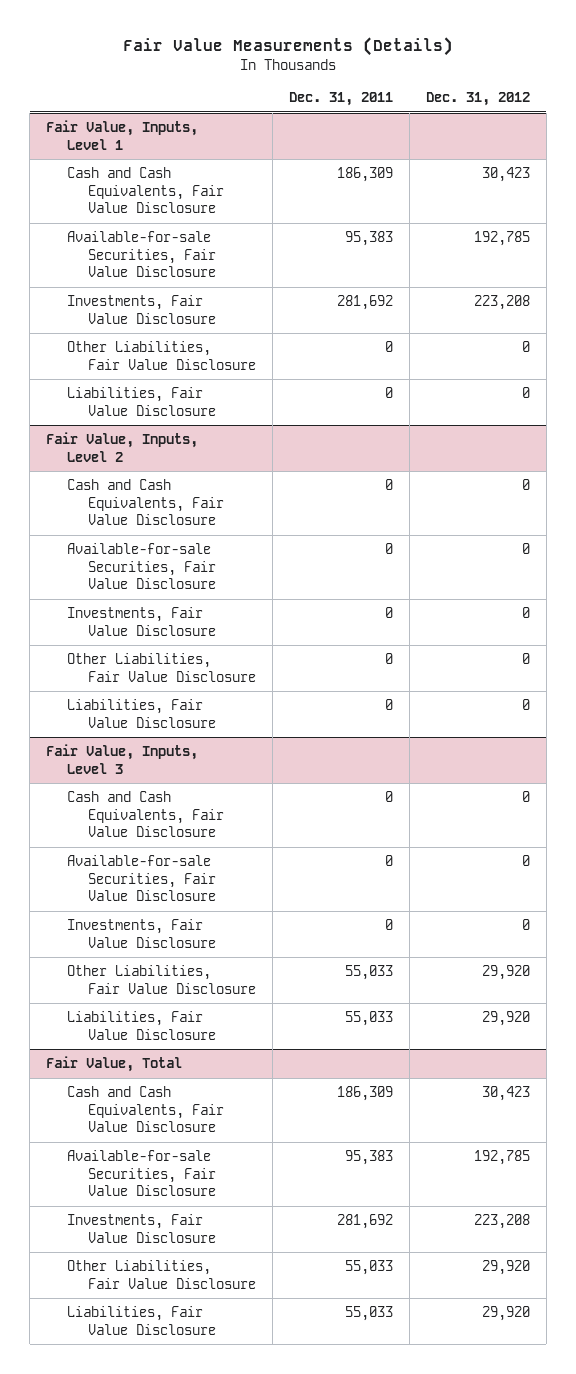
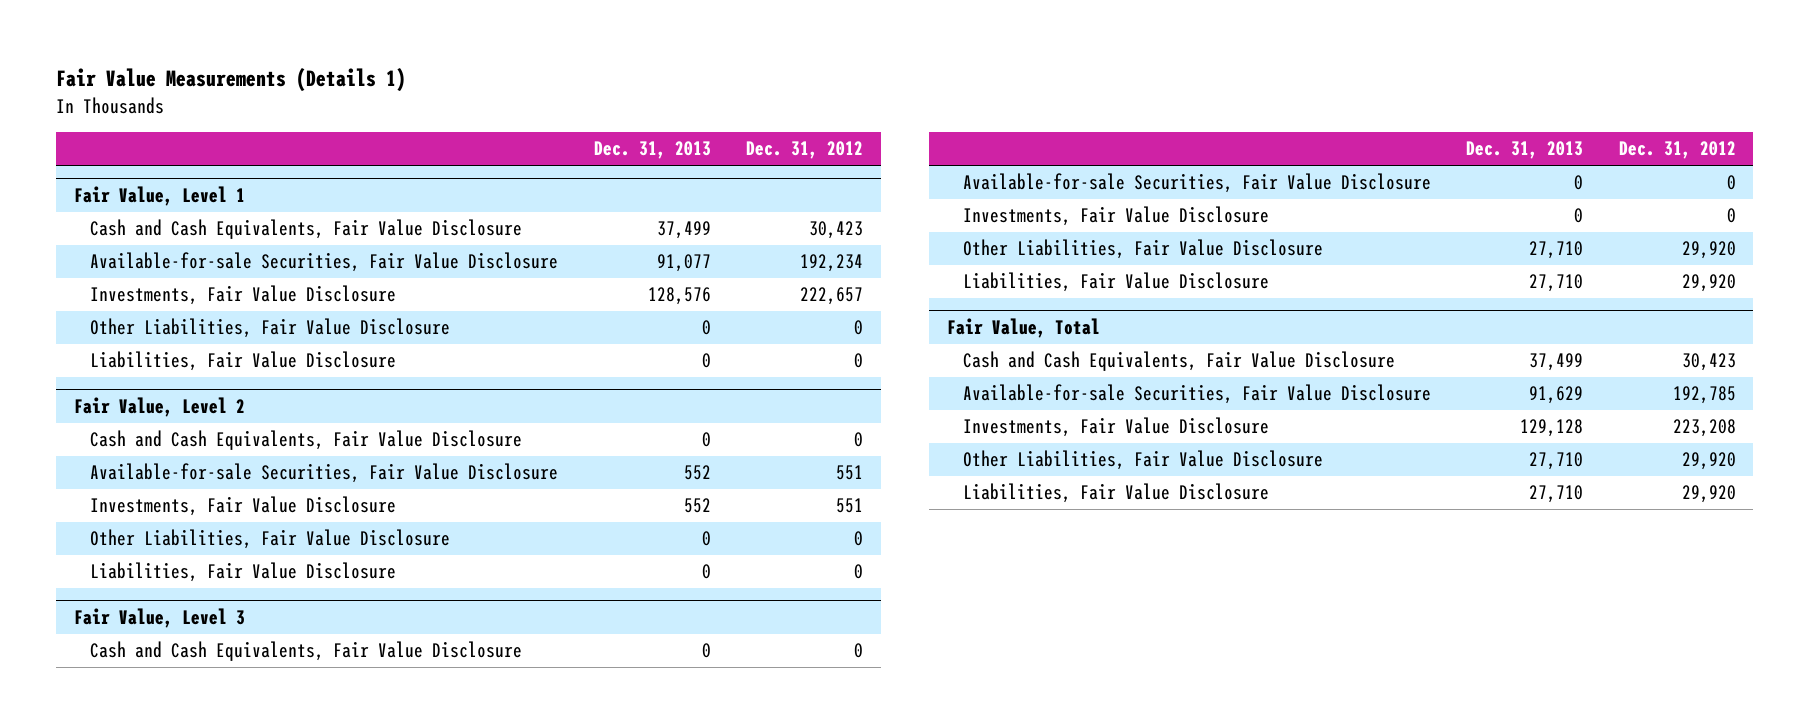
[122,37,453,57] Fair Value Measurements (Details) -> [56,68,407,93] Fair Value Measurements (Details 1)
[288,92,393,107] Dec. 31, 2011 -> none
none -> [593,141,711,160] Dec. 31, 2013
[46,120,199,150] Fair Value, Inputs, Level 1 -> [74,185,246,206] Fair Value, Level 1
[473,231,530,247] 192,785 -> [800,254,864,273] 192,234
[473,295,530,311] 223,208 -> [800,287,864,306] 222,657
[46,432,199,462] Fair Value, Inputs, Level 2 -> [74,396,246,417] Fair Value, Level 2
[521,543,530,555] 0 -> [836,465,864,481] 551
[521,607,530,619] 0 -> [836,498,864,514] 551
[46,744,199,774] Fair Value, Inputs, Level 3 -> [74,607,246,628] Fair Value, Level 3

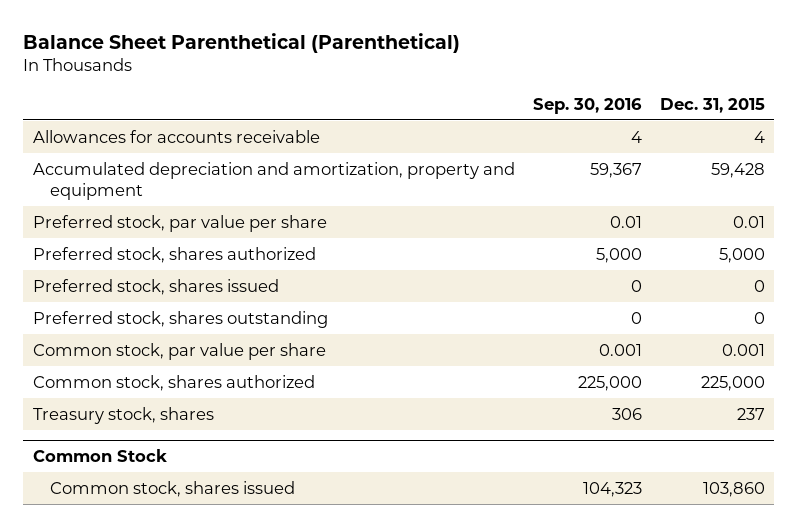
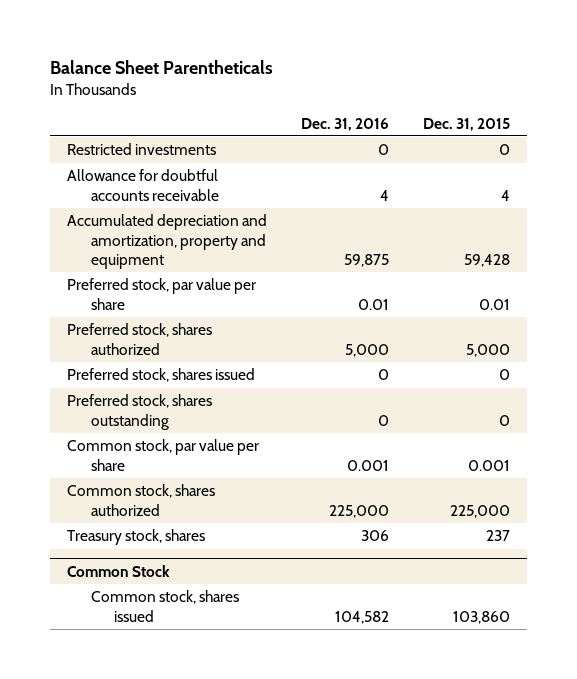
[23,33,461,54] Balance Sheet Parenthetical (Parenthetical) -> [49,59,273,74] Balance Sheet Parentheticals
[532,97,642,114] Sep. 30, 2016 -> none
none -> [301,117,390,131] Dec. 31, 2016
none -> [66,143,216,156] Restricted investments
[32,129,320,143] Allowances for accounts receivable -> [66,169,219,201] Allowance for doubtful accounts receivable

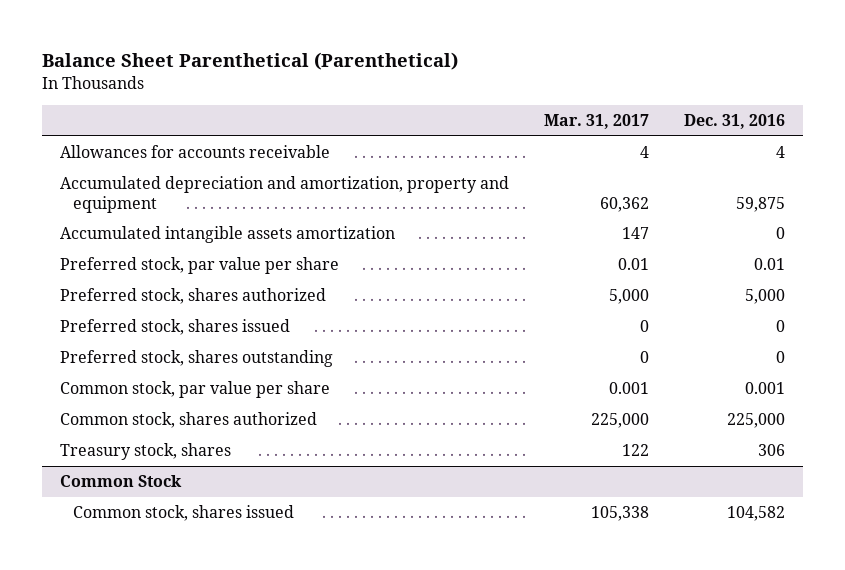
[49,59,273,74] Balance Sheet Parentheticals -> [41,52,458,71] Balance Sheet Parenthetical (Parenthetical)
[423,117,511,131] Dec. 31, 2015 -> none
none -> [544,114,650,130] Mar. 31, 2017
[66,143,216,156] Restricted investments -> none
[66,169,219,201] Allowance for doubtful accounts receivable -> [59,145,330,159] Allowances for accounts receivable
none -> [59,226,395,244] Accumulated intangible assets amortization

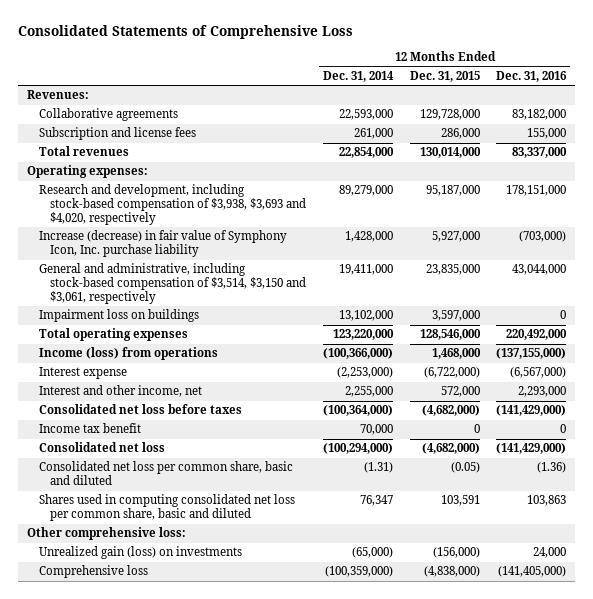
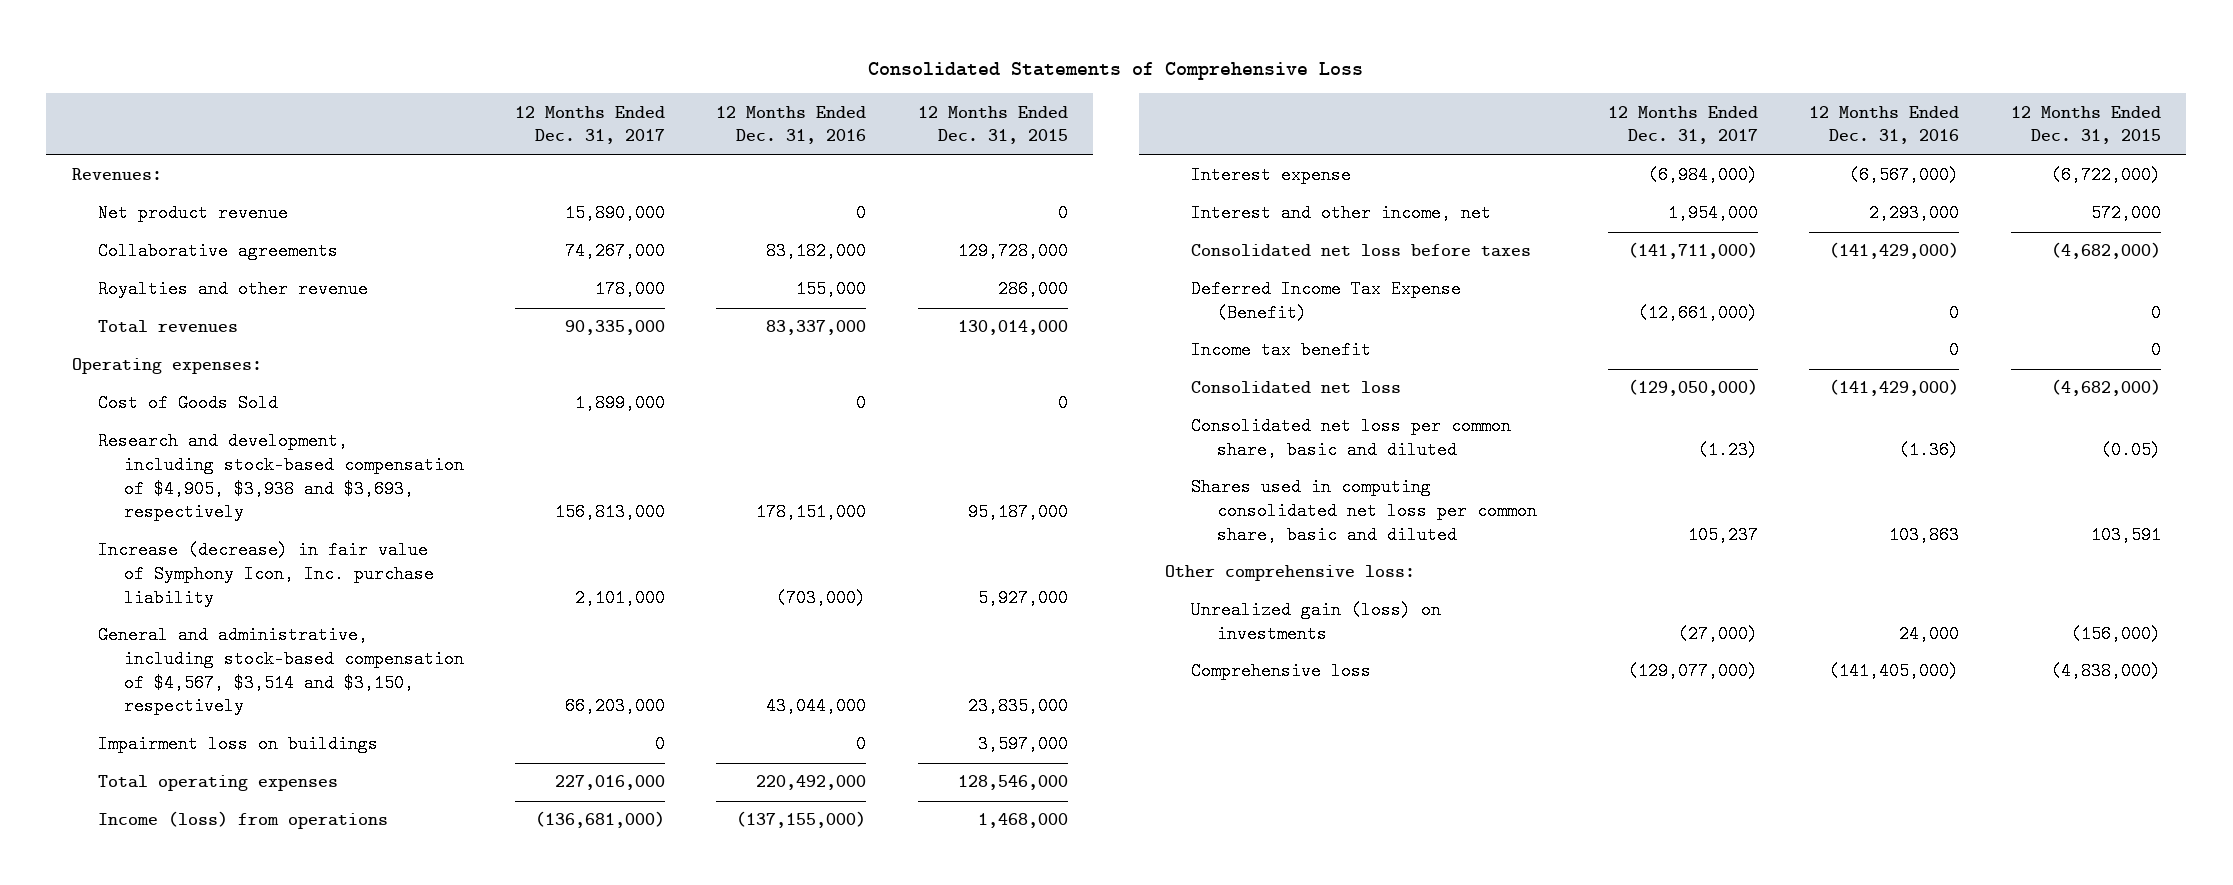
[322,71,394,83] Dec. 31, 2014 -> none
none -> [515,105,666,145] 12 Months Ended Dec. 31, 2017
none -> [97,204,288,223] Net product revenue
[38,127,196,141] Subscription and license fees -> [97,280,368,299] Royalties and other revenue
none -> [97,394,278,413] Cost of Goods Sold
[38,184,307,226] Research and development, including stock-based compensation of $3,938, $3,693 and $4,020, respectively -> [97,432,464,522] Research and development, including stock-based compensation of $4,905, $3,938 and $3,693, respectively
[38,263,307,305] General and administrative, including stock-based compensation of $3,514, $3,150 and $3,061, respectively -> [97,626,464,716] General and administrative, including stock-based compensation of $4,567, $3,514 and $3,150, respectively
none -> [1190,280,1461,323] Deferred Income Tax Expense (Benefit)

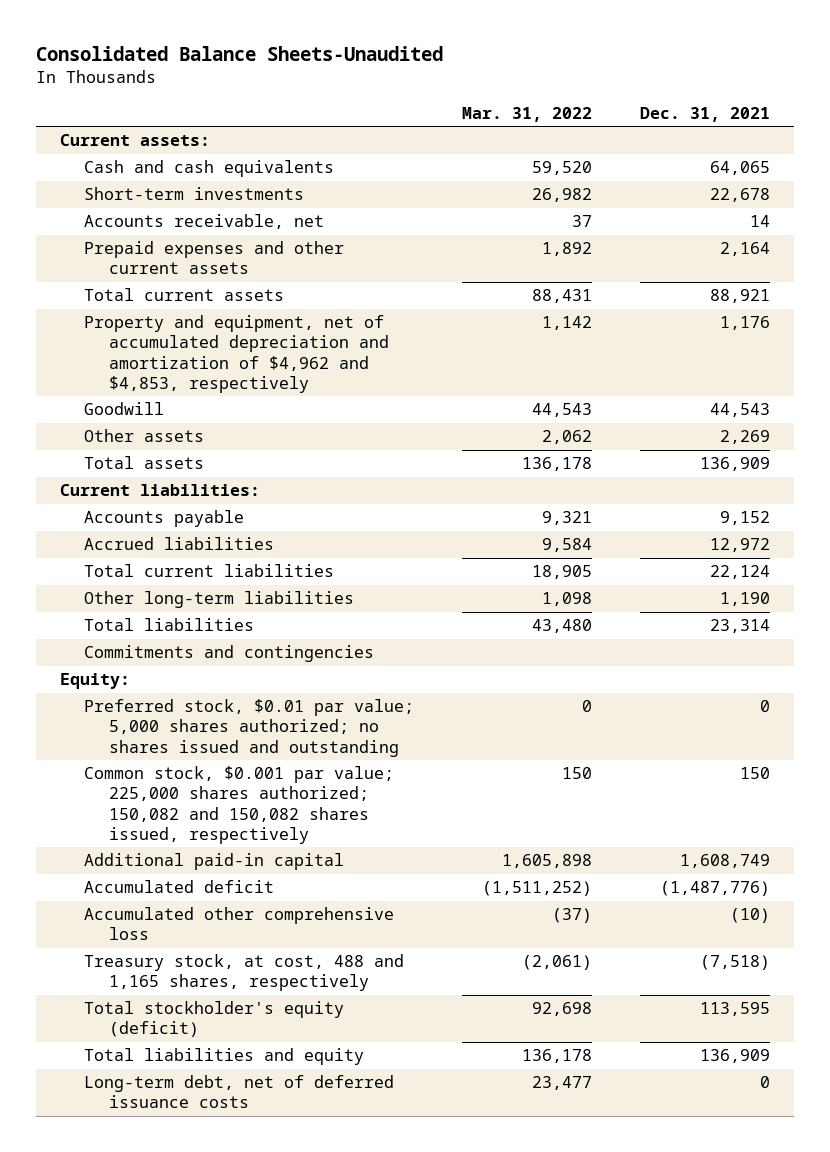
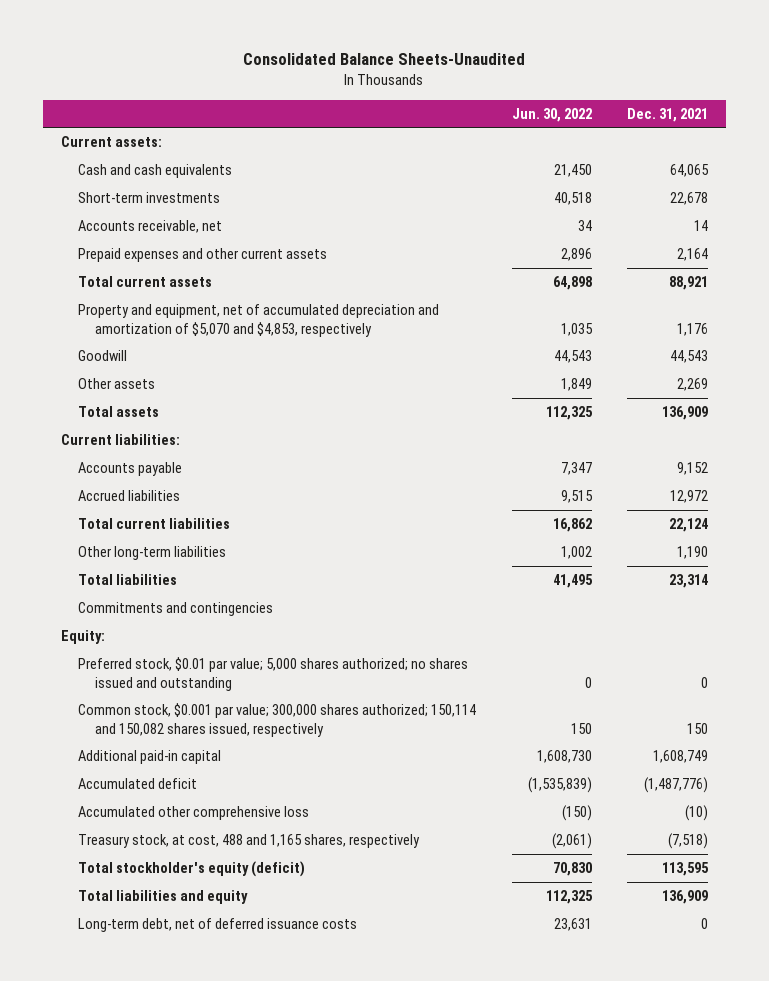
[462,107,593,123] Mar. 31, 2022 -> none
none -> [511,107,592,122] Jun. 30, 2022
[84,315,389,394] Property and equipment, net of accumulated depreciation and amortization of $4,962 and $4,853, respectively -> [77,304,439,337] Property and equipment, net of accumulated depreciation and amortization of $5,070 and $4,853, respectively
[84,766,395,845] Common stock, $0.001 par value; 225,000 shares authorized; 150,082 and 150,082 shares issued, respectively -> [77,703,476,737] Common stock, $0.001 par value; 300,000 shares authorized; 150,114 and 150,082 shares issued, respectively

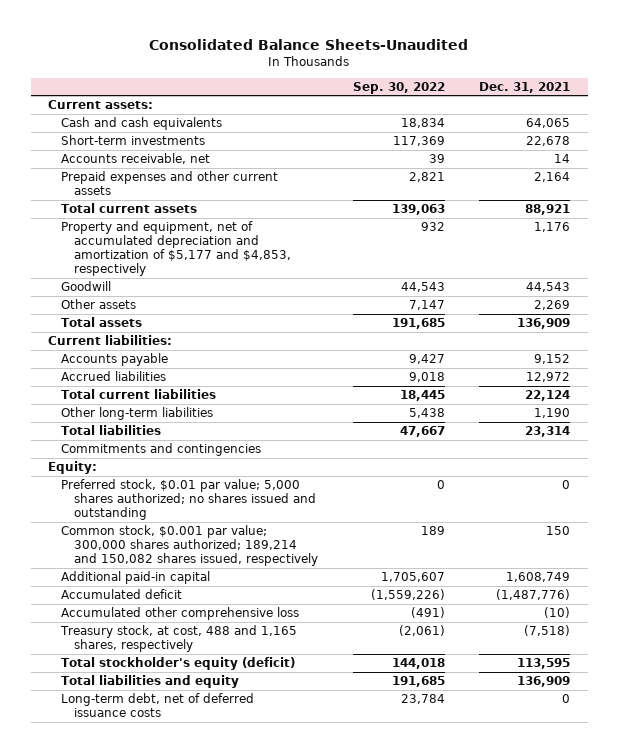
[511,107,592,122] Jun. 30, 2022 -> none
none -> [352,81,445,94] Sep. 30, 2022
[77,304,439,337] Property and equipment, net of accumulated depreciation and amortization of $5,070 and $4,853, respectively -> [61,221,292,277] Property and equipment, net of accumulated depreciation and amortization of $5,177 and $4,853, respectively
[77,703,476,737] Common stock, $0.001 par value; 300,000 shares authorized; 150,114 and 150,082 shares issued, respectively -> [61,525,319,567] Common stock, $0.001 par value; 300,000 shares authorized; 189,214 and 150,082 shares issued, respectively

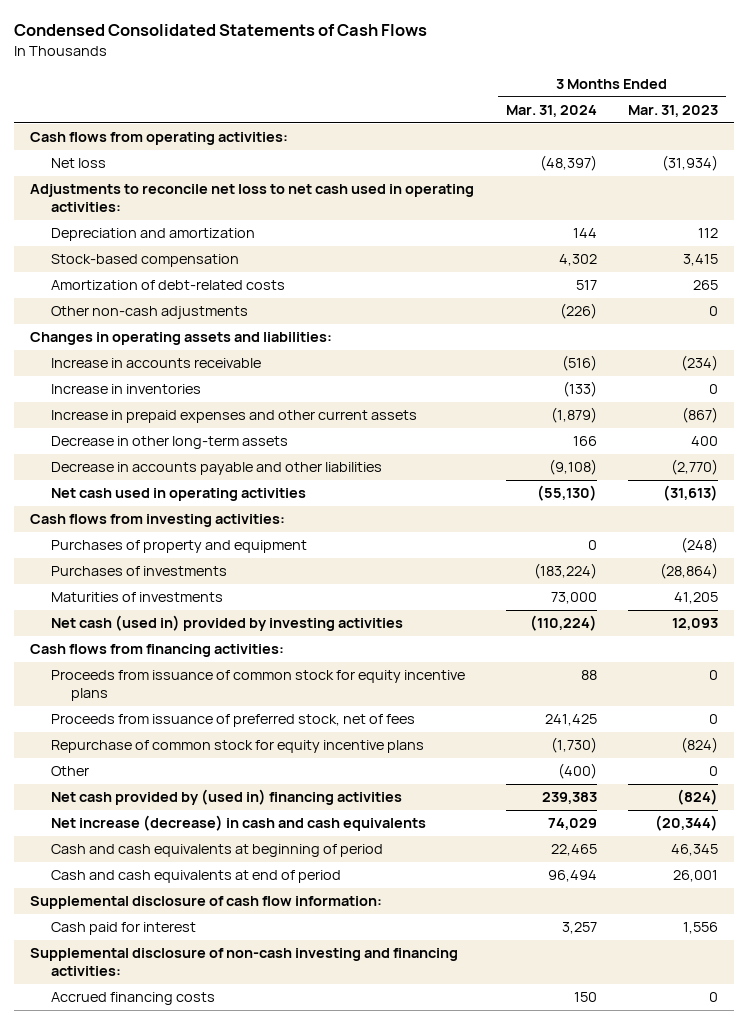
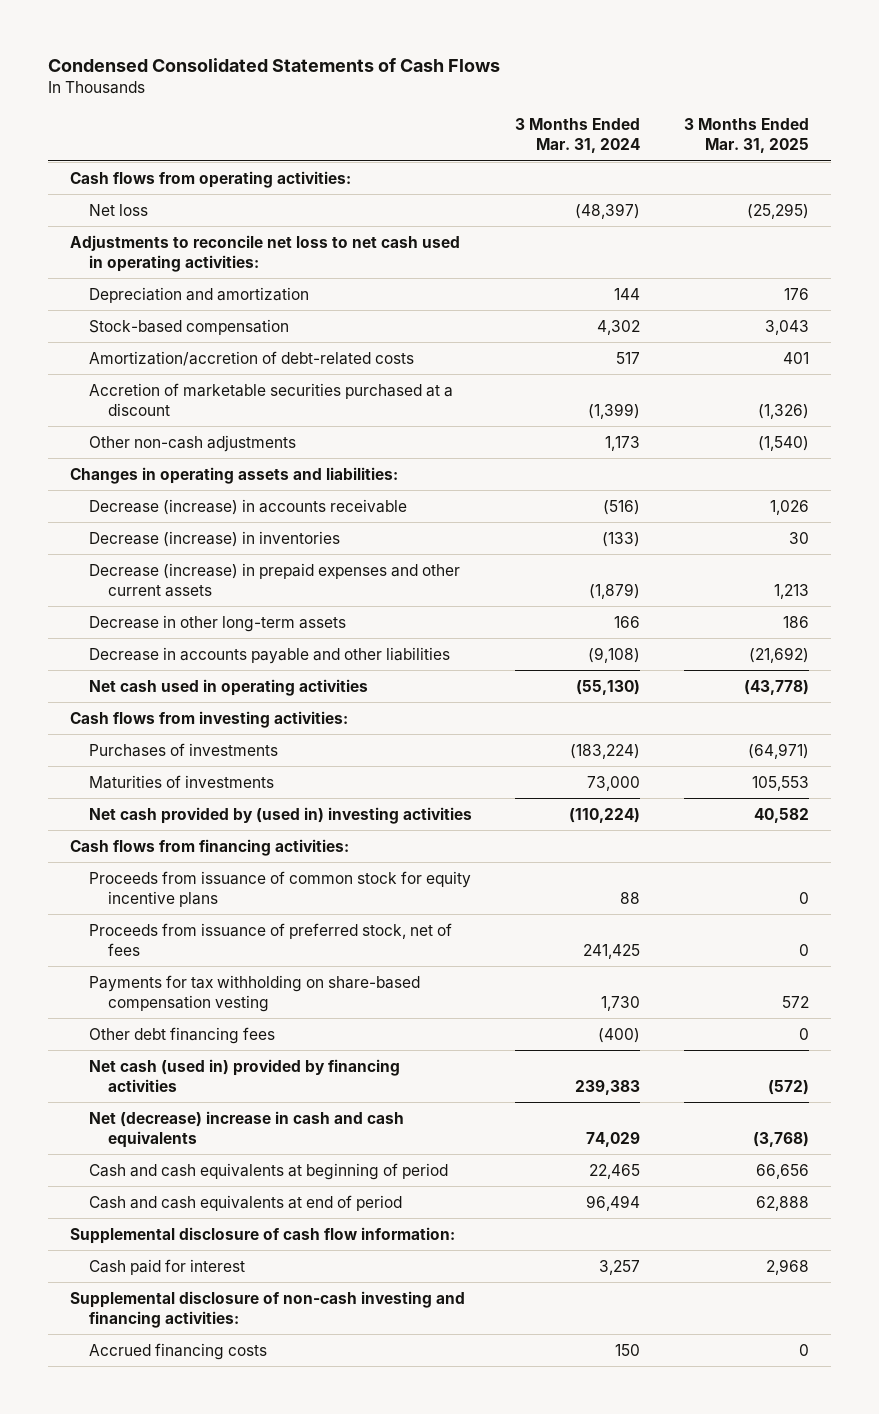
[628,104,719,117] Mar. 31, 2023 -> none
none -> [683,118,809,154] 3 Months Ended Mar. 31, 2025
[50,280,285,291] Amortization of debt-related costs -> [89,350,415,366] Amortization/accretion of debt-related costs
none -> [89,382,454,416] Accretion of marketable securities purchased at a discount
[559,303,597,320] (226) -> [605,435,641,451] 1,173
[50,358,261,369] Increase in accounts receivable -> [89,498,408,515] Decrease (increase) in accounts receivable
[50,384,201,395] Increase in inventories -> [89,530,341,547] Decrease (increase) in inventories
[50,410,417,424] Increase in prepaid expenses and other current assets -> [89,562,461,597] Decrease (increase) in prepaid expenses and other current assets
[50,540,307,554] Purchases of property and equipment -> none
[50,615,403,632] Net cash (used in) provided by investing activities -> [89,806,473,824] Net cash provided by (used in) investing activities
[50,740,424,754] Repurchase of common stock for equity incentive plans -> none
none -> [89,974,421,1012] Payments for tax withholding on share-based compensation vesting
[50,766,89,777] Other -> [89,1026,276,1044] Other debt financing fees
[50,789,402,806] Net cash provided by (used in) financing activities -> [89,1058,401,1092] Net cash (used in) provided by financing activities
[50,815,426,832] Net increase (decrease) in cash and cash equivalents -> [89,1110,405,1148] Net (decrease) increase in cash and cash equivalents

